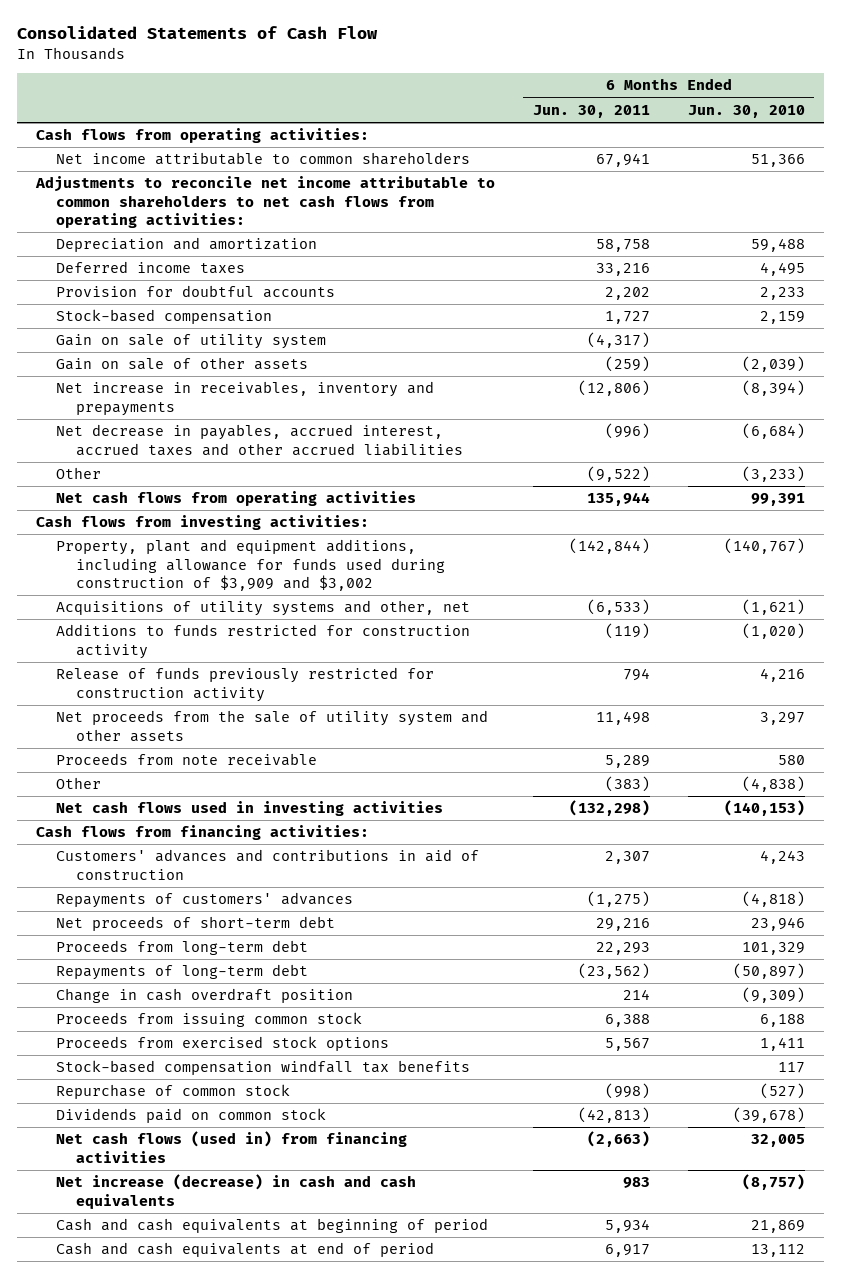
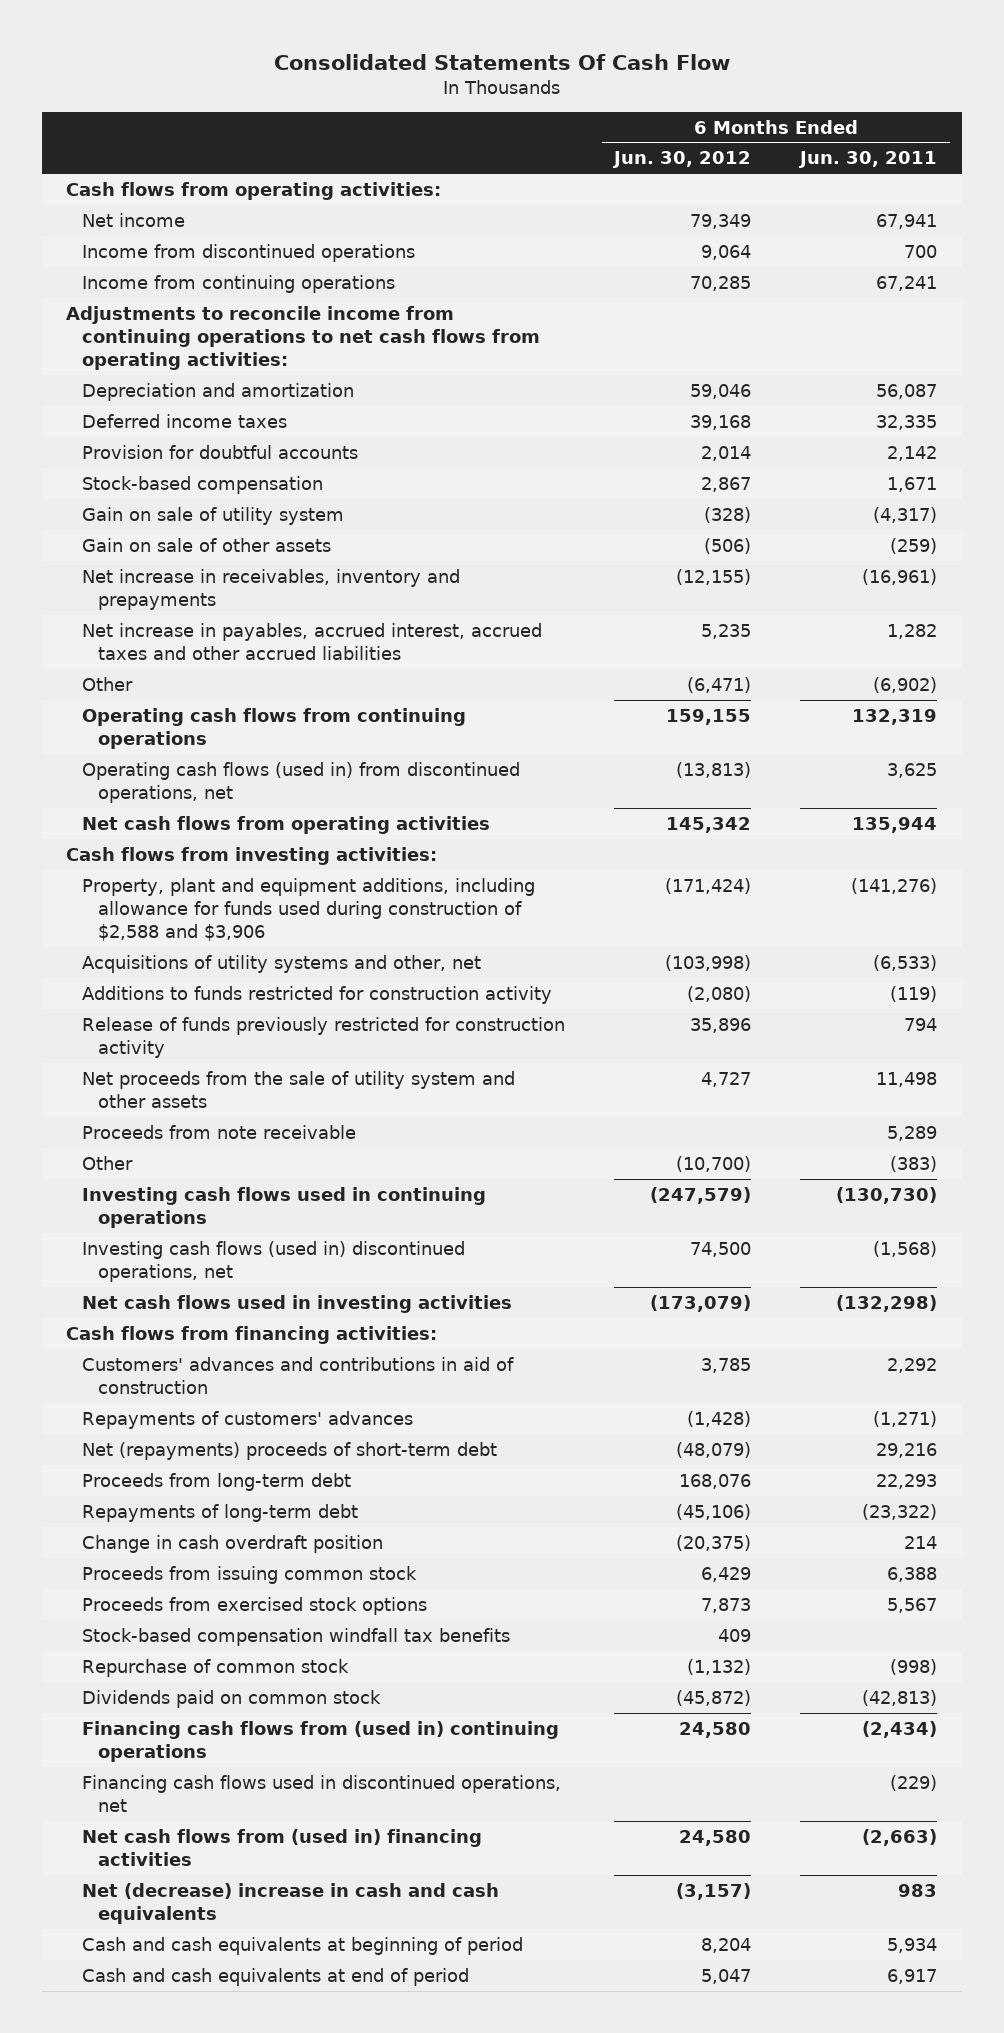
[16,26,378,40] Consolidated Statements of Cash Flow -> [273,53,730,70] Consolidated Statements Of Cash Flow
[687,104,805,118] Jun. 30, 2010 -> none
none -> [612,151,752,169] Jun. 30, 2012
[56,152,471,166] Net income attributable to common shareholders -> [82,212,186,227] Net income
none -> [82,243,416,262] Income from discontinued operations
none -> [82,274,396,293] Income from continuing operations
[34,176,495,228] Adjustments to reconcile net income attributable to common shareholders to net cash flows from operating activities: -> [66,305,541,371] Adjustments to reconcile income from continuing operations to net cash flows from operating activities:
[595,239,650,253] 58,758 -> [876,383,938,399] 56,087
[595,263,650,277] 33,216 -> [876,414,938,430] 32,335
[604,287,650,301] 2,202 -> [887,445,938,461] 2,142
[604,311,650,325] 1,727 -> [887,476,938,492] 1,671
[577,380,650,397] (12,806) -> [862,568,938,585] (16,961)
[56,424,464,456] Net decrease in payables, accrued interest, accrued taxes and other accrued liabilities -> [82,622,543,661] Net increase in payables, accrued interest, accrued taxes and other accrued liabilities
[604,423,650,440] (996) -> [887,623,938,639] 1,282
[586,466,650,483] (9,522) -> [873,676,938,693] (6,902)
none -> [82,707,467,750] Operating cash flows from continuing operations
none -> [82,761,521,804] Operating cash flows (used in) from discontinued operations, net
[56,539,446,591] Property, plant and equipment additions, including allowance for funds used during construction of $3,909 and $3,002 -> [82,877,536,942] Property, plant and equipment additions, including allowance for funds used during construction of $2,588 and $3,906
[568,538,650,555] (142,844) -> [851,877,938,894] (141,276)
none -> [82,1186,487,1229] Investing cash flows used in continuing operations
none -> [82,1240,466,1283] Investing cash flows (used in) discontinued operations, net
[604,851,650,865] 2,307 -> [887,1357,938,1373] 2,292
[586,891,650,908] (1,275) -> [873,1410,938,1427] (1,271)
[56,916,336,932] Net proceeds of short-term debt -> [82,1441,498,1460] Net (repayments) proceeds of short-term debt
[577,963,650,980] (23,562) -> [862,1503,938,1520] (23,322)
none -> [82,1720,560,1763] Financing cash flows from (used in) continuing operations
none -> [82,1774,562,1813] Financing cash flows used in discontinued operations, net
[56,1131,408,1163] Net cash flows (used in) from financing activities -> [82,1828,483,1867] Net cash flows from (used in) financing activities
[56,1174,417,1209] Net increase (decrease) in cash and cash equivalents -> [82,1882,500,1925] Net (decrease) increase in cash and cash equivalents

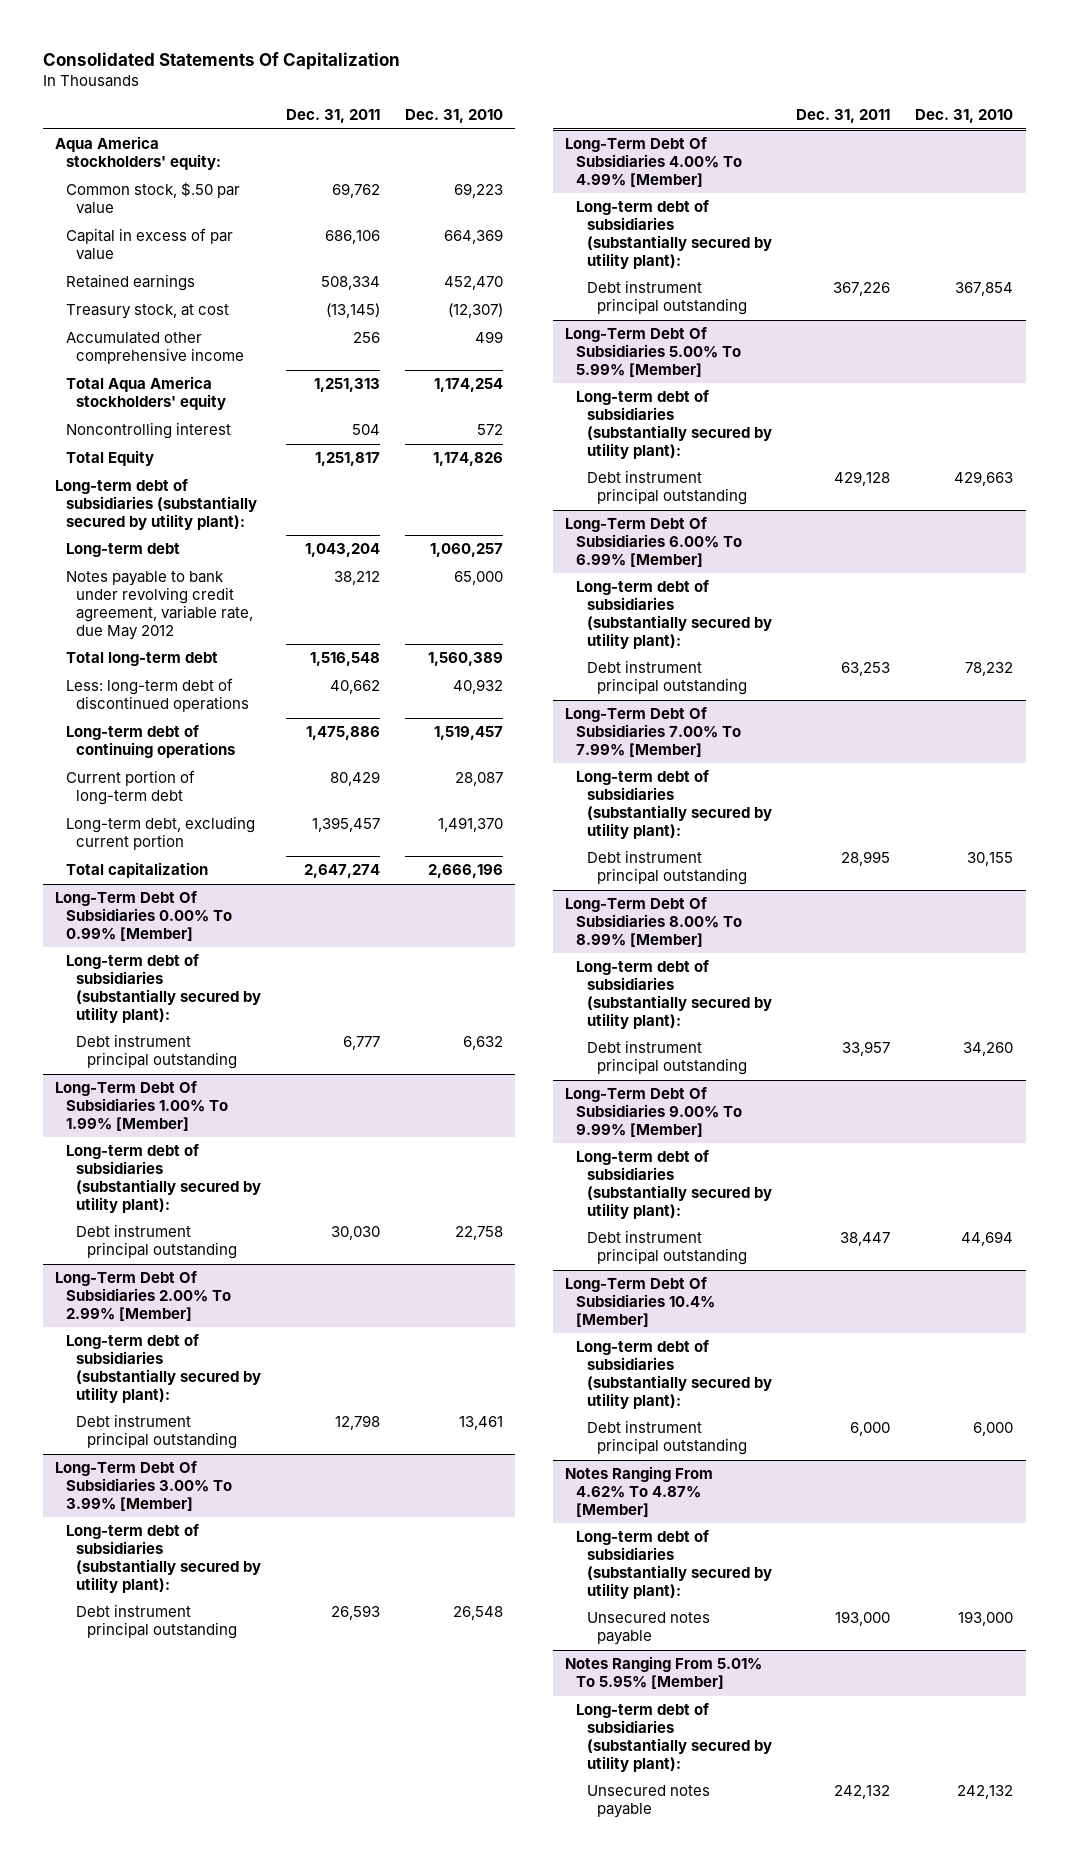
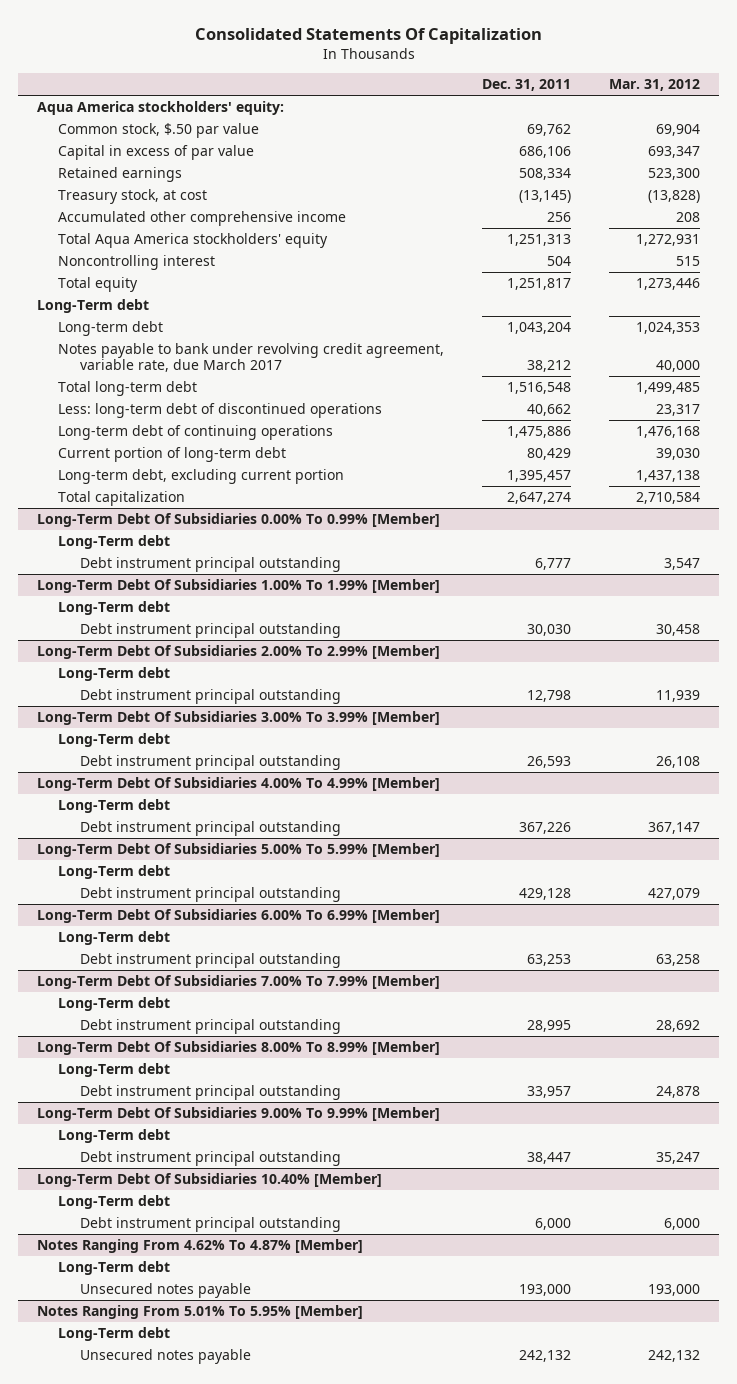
[405,109,504,124] Dec. 31, 2010 -> none
none -> [609,79,701,92] Mar. 31, 2012
[65,450,154,467] Total Equity -> [58,276,139,292] Total equity
[55,479,257,530] Long-term debt of subsidiaries (substantially secured by utility plant): -> [37,298,150,313] Long-Term debt
[65,571,254,640] Notes payable to bank under revolving credit agreement, variable rate, due May 2012 -> [58,342,445,373] Notes payable to bank under revolving credit agreement, variable rate, due March 2017
[65,954,262,1023] Long-term debt of subsidiaries (substantially secured by utility plant): -> [58,534,171,549] Long-Term debt
[65,1144,262,1213] Long-term debt of subsidiaries (substantially secured by utility plant): -> [58,600,171,615] Long-Term debt
[65,1334,262,1403] Long-term debt of subsidiaries (substantially secured by utility plant): -> [58,666,171,681] Long-Term debt
[65,1524,262,1593] Long-term debt of subsidiaries (substantially secured by utility plant): -> [58,732,171,747] Long-Term debt
[575,200,772,269] Long-term debt of subsidiaries (substantially secured by utility plant): -> [58,798,171,813] Long-Term debt
[575,390,772,459] Long-term debt of subsidiaries (substantially secured by utility plant): -> [58,864,171,879] Long-Term debt
[575,580,772,649] Long-term debt of subsidiaries (substantially secured by utility plant): -> [58,930,171,945] Long-Term debt
[575,770,772,839] Long-term debt of subsidiaries (substantially secured by utility plant): -> [58,996,171,1011] Long-Term debt
[575,960,772,1029] Long-term debt of subsidiaries (substantially secured by utility plant): -> [58,1062,171,1077] Long-Term debt
[575,1150,772,1219] Long-term debt of subsidiaries (substantially secured by utility plant): -> [58,1128,171,1143] Long-Term debt
[565,1277,715,1327] Long-Term Debt Of Subsidiaries 10.4% [Member] -> [37,1172,383,1187] Long-Term Debt Of Subsidiaries 10.40% [Member]
[575,1340,772,1409] Long-term debt of subsidiaries (substantially secured by utility plant): -> [58,1194,171,1209] Long-Term debt
[575,1530,772,1599] Long-term debt of subsidiaries (substantially secured by utility plant): -> [58,1260,171,1275] Long-Term debt
[575,1703,772,1772] Long-term debt of subsidiaries (substantially secured by utility plant): -> [58,1326,171,1341] Long-Term debt

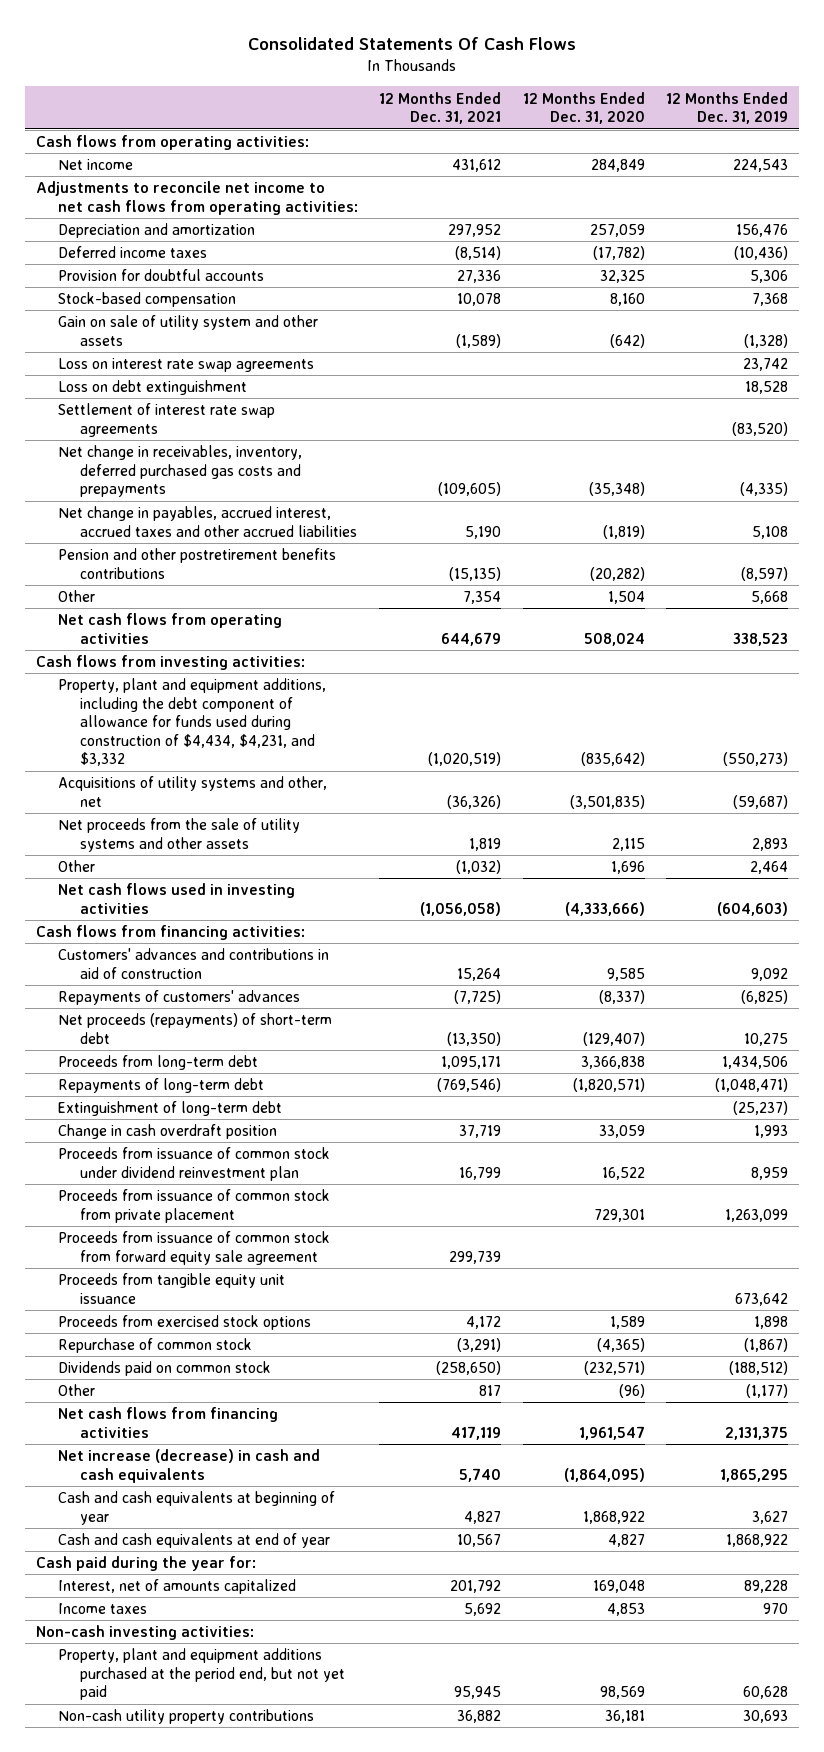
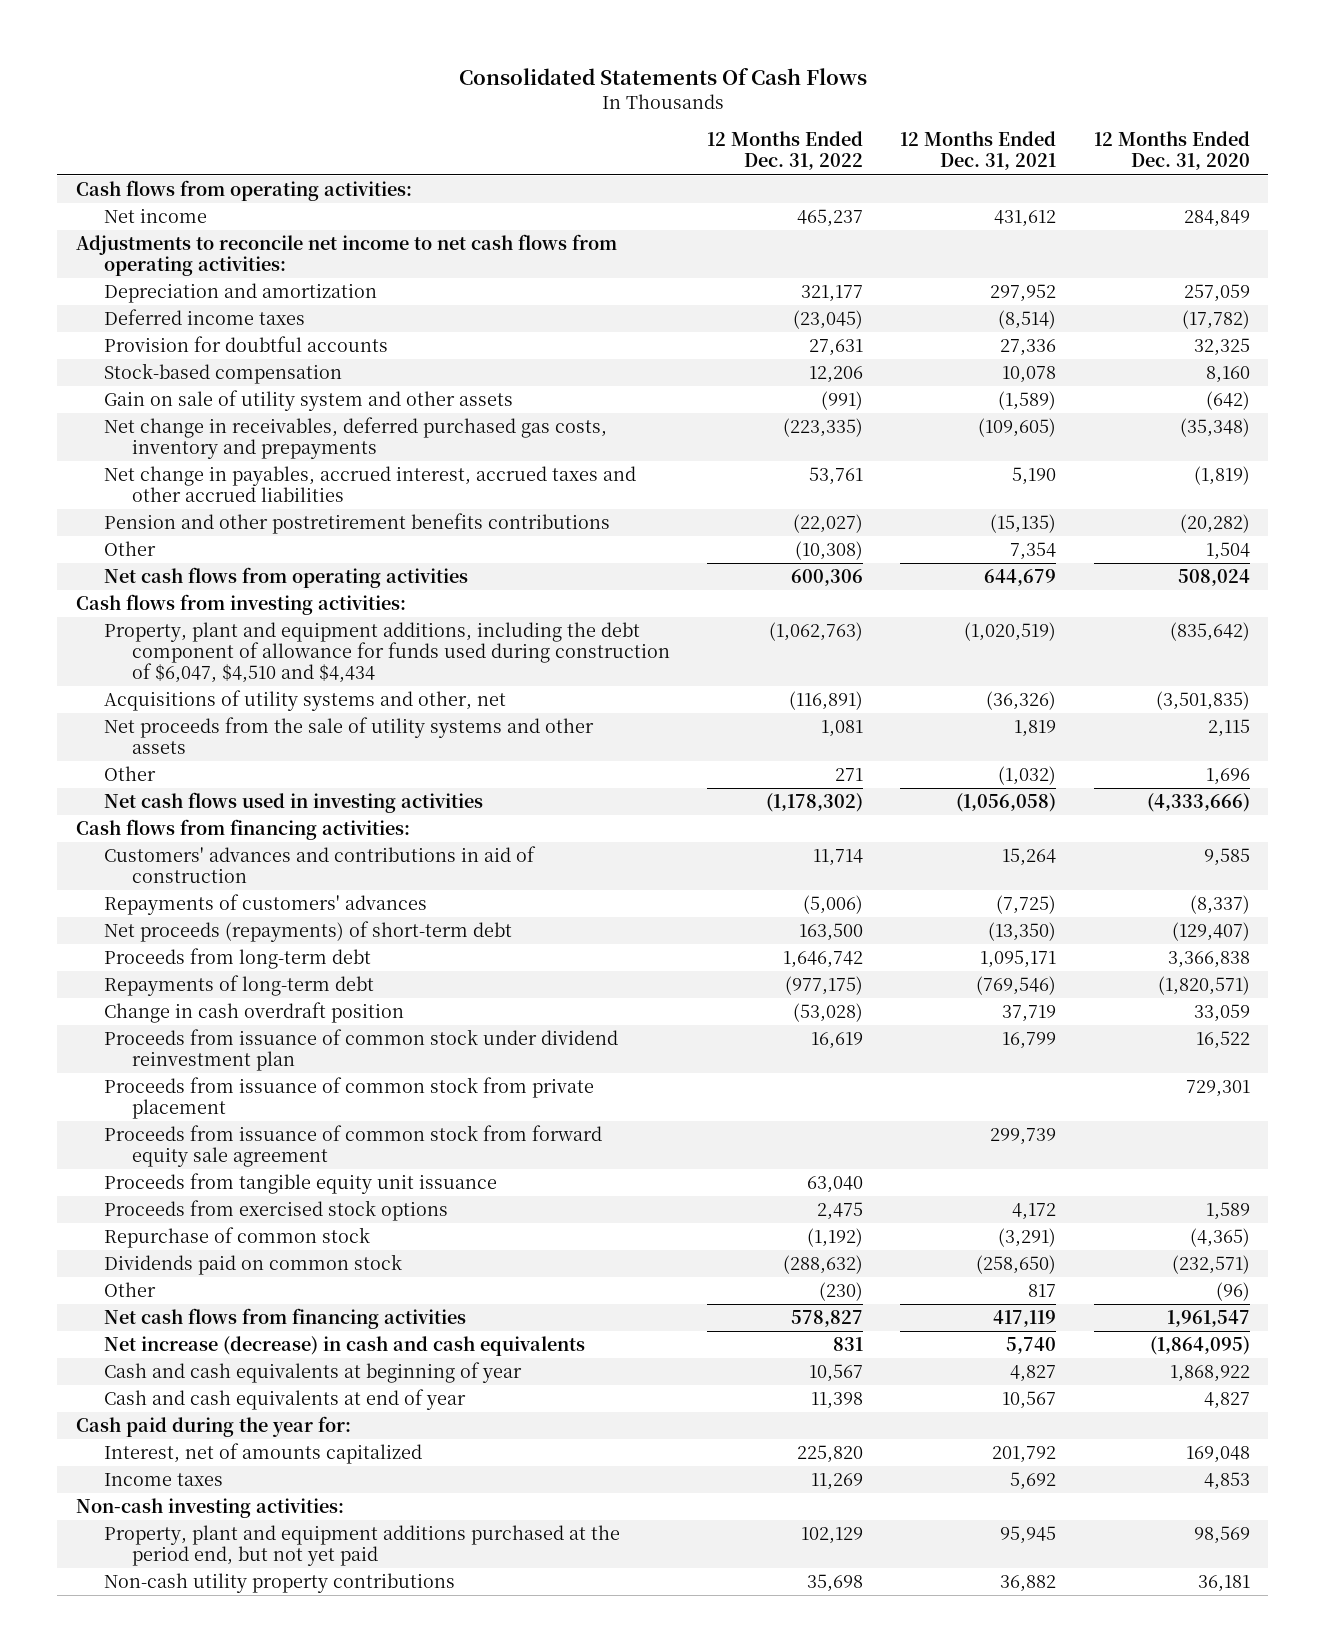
[666,91,789,125] 12 Months Ended Dec. 31, 2019 -> none
none -> [707,131,864,171] 12 Months Ended Dec. 31, 2022
[57,358,314,373] Loss on interest rate swap agreements -> none
[57,380,247,396] Loss on debt extinguishment -> none
[57,403,275,437] Settlement of interest rate swap agreements -> none
[57,445,302,498] Net change in receivables, inventory, deferred purchased gas costs and prepayments -> [103,417,607,460] Net change in receivables, deferred purchased gas costs, inventory and prepayments
[57,678,326,767] Property, plant and equipment additions, including the debt component of allowance for funds used during construction of $4,434, $4,231, and $3,332 -> [103,622,670,684] Property, plant and equipment additions, including the debt component of allowance for funds used during construction of $6,047, $4,510 and $4,434
[57,1101,282,1117] Extinguishment of long-term debt -> none

